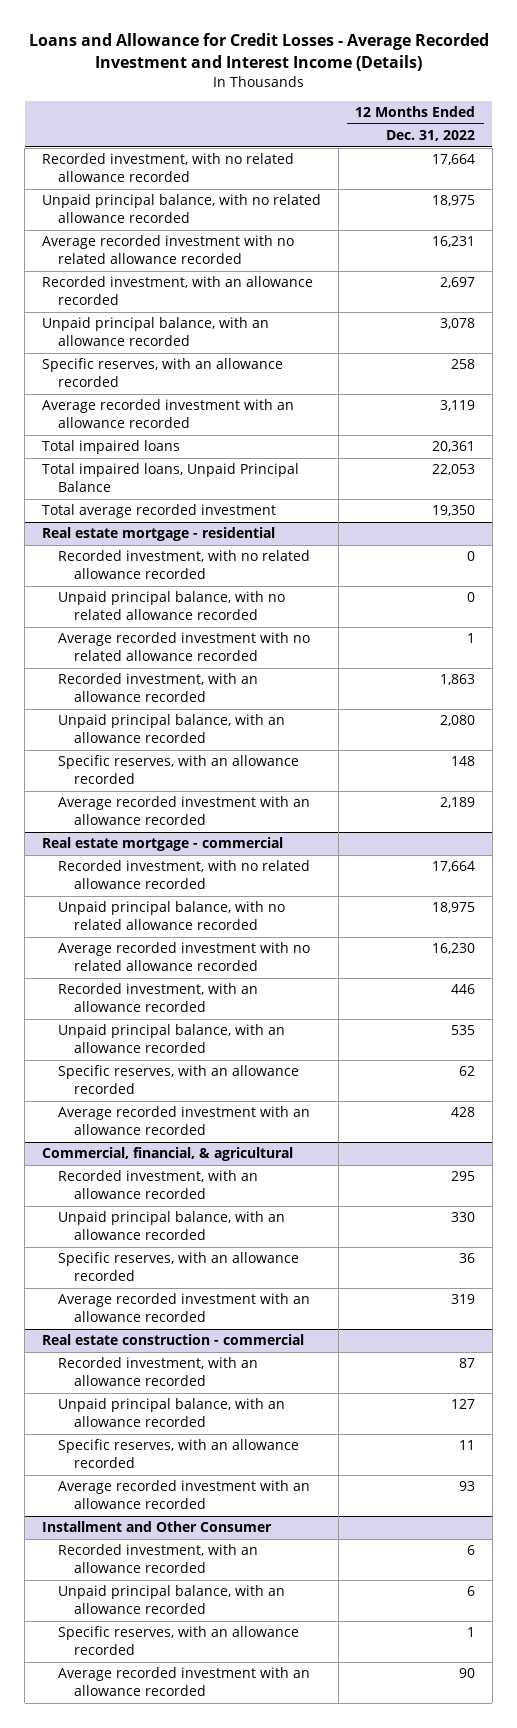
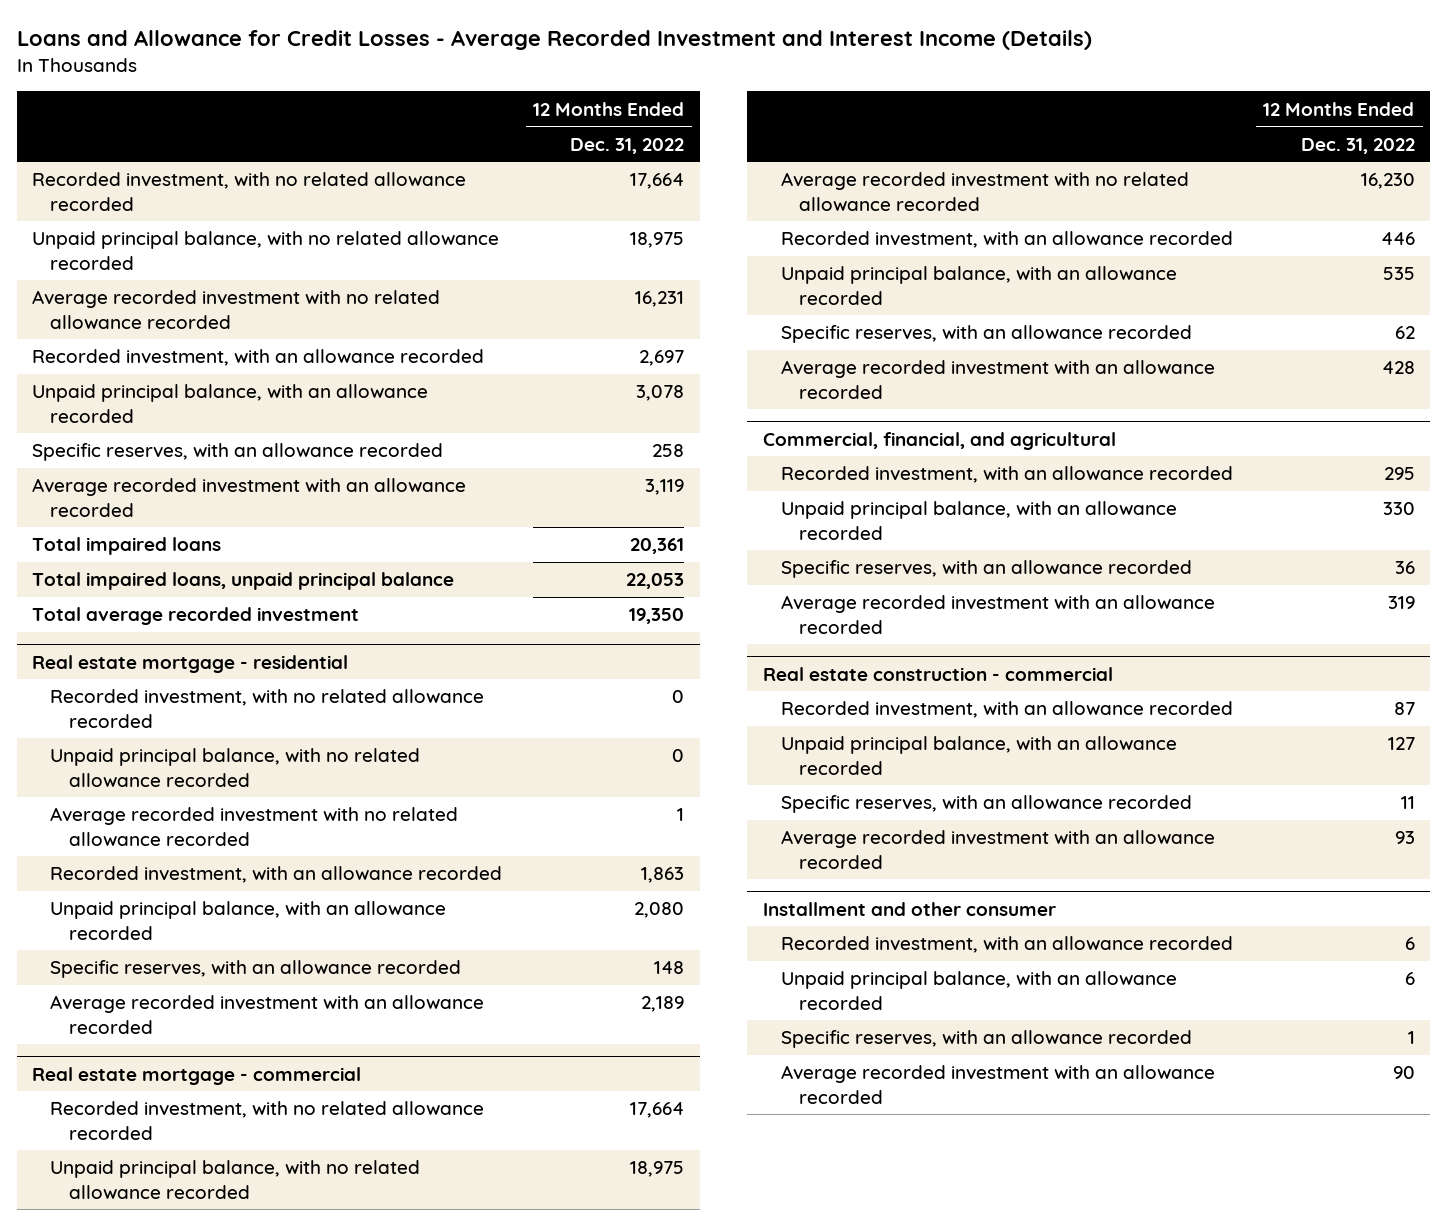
[41,463,299,493] Total impaired loans, Unpaid Principal Balance -> [32,572,455,591] Total impaired loans, unpaid principal balance
[41,1147,293,1162] Commercial, financial, & agricultural -> [762,431,1116,450] Commercial, financial, and agricultural
[41,1521,272,1533] Installment and Other Consumer -> [762,901,1056,916] Installment and other consumer

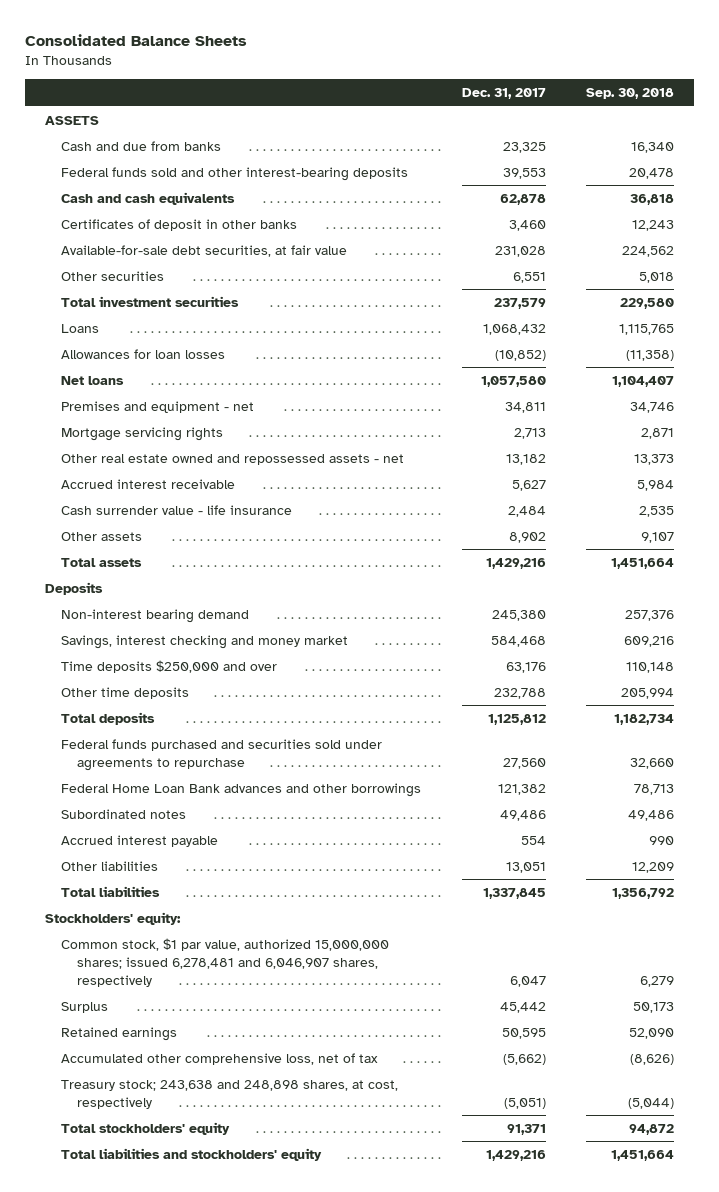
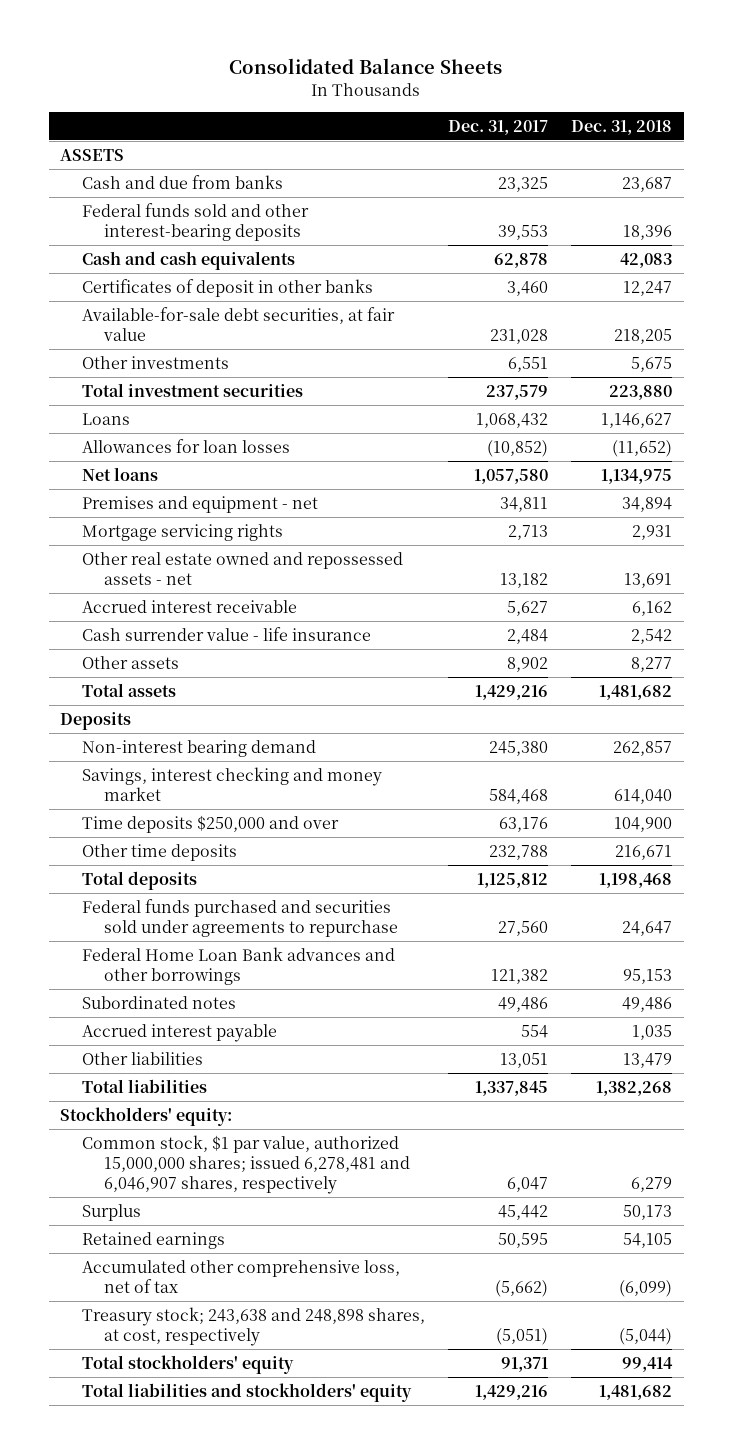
[586,88,675,100] Sep. 30, 2018 -> none
none -> [571,119,673,135] Dec. 31, 2018
[60,270,164,281] Other securities -> [81,355,229,369] Other investments

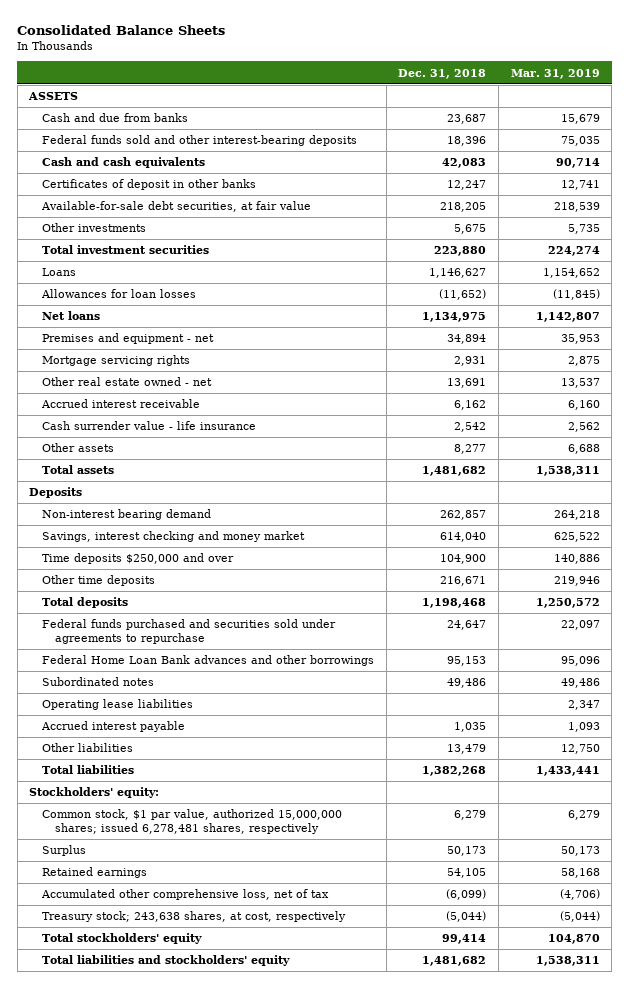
[448,119,549,135] Dec. 31, 2017 -> none
none -> [510,68,600,79] Mar. 31, 2019
[81,551,403,585] Other real estate owned and repossessed assets - net -> [42,377,213,387] Other real estate owned - net
none -> [42,699,194,711] Operating lease liabilities
[81,1134,410,1194] Common stock, $1 par value, authorized 15,000,000 shares; issued 6,278,481 and 6,046,907 shares, respectively -> [42,809,343,835] Common stock, $1 par value, authorized 15,000,000 shares; issued 6,278,481 shares, respectively
[81,1306,425,1346] Treasury stock; 243,638 and 248,898 shares, at cost, respectively -> [42,911,347,923] Treasury stock; 243,638 shares, at cost, respectively

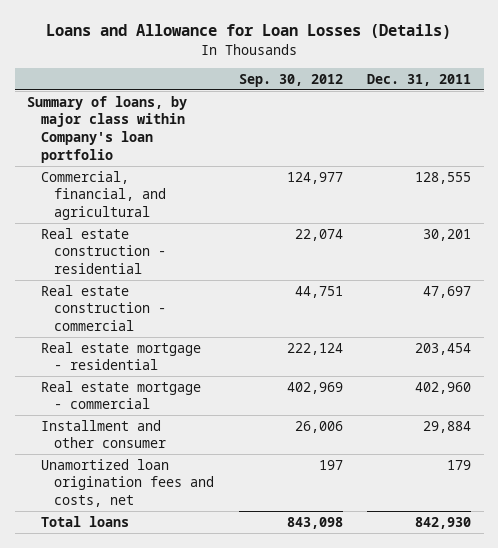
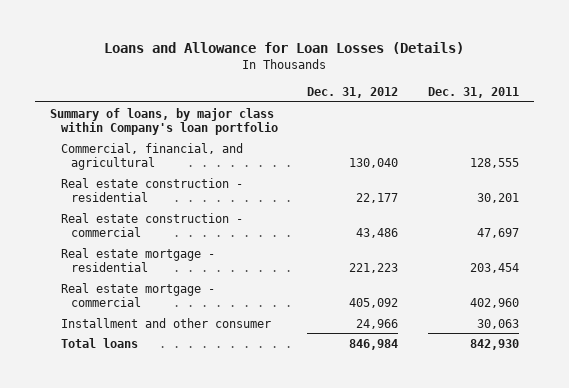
[238,73,343,87] Sep. 30, 2012 -> none
none -> [307,86,399,98] Dec. 31, 2012
[40,458,215,507] Unamortized loan origination fees and costs, net -> none
[423,420,472,433] 29,884 -> [477,318,520,329] 30,063

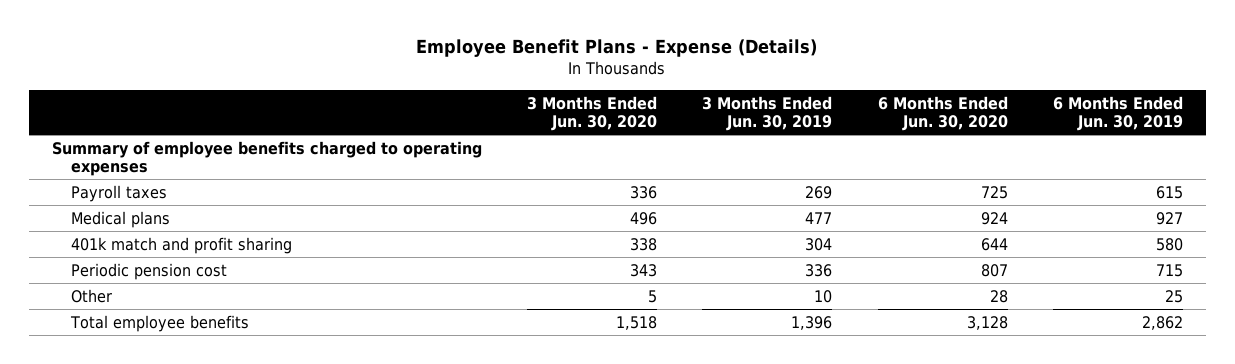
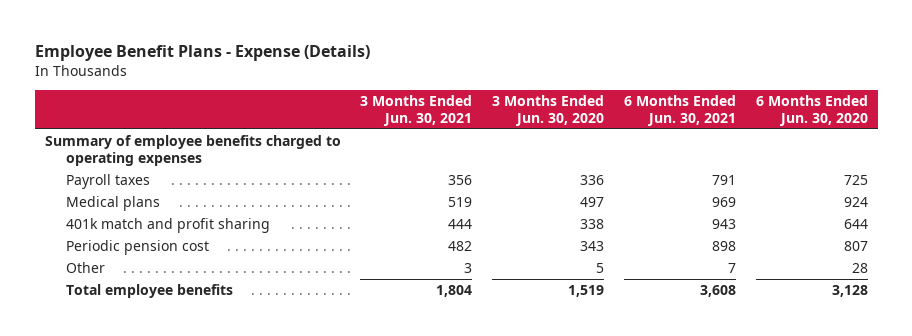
[702,95,833,131] 3 Months Ended Jun. 30, 2019 -> none
[1053,95,1184,131] 6 Months Ended Jun. 30, 2019 -> none
none -> [360,95,473,126] 3 Months Ended Jun. 30, 2021
none -> [623,95,736,126] 6 Months Ended Jun. 30, 2021
[630,211,658,225] 496 -> [580,197,605,208] 497
[616,315,658,330] 1,518 -> [568,285,605,298] 1,519

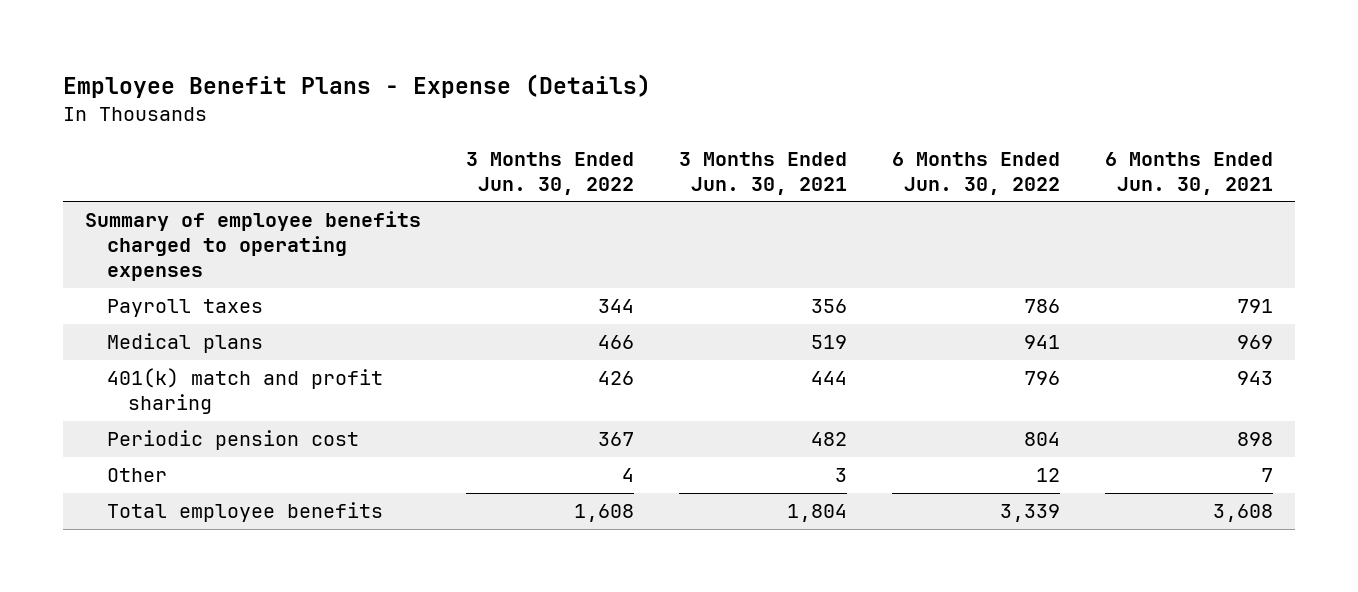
[492,95,605,126] 3 Months Ended Jun. 30, 2020 -> none
[755,95,868,126] 6 Months Ended Jun. 30, 2020 -> none
none -> [466,151,635,195] 3 Months Ended Jun. 30, 2022
none -> [891,151,1060,195] 6 Months Ended Jun. 30, 2022
[66,218,271,234] 401k match and profit sharing -> [106,368,383,415] 401(k) match and profit sharing

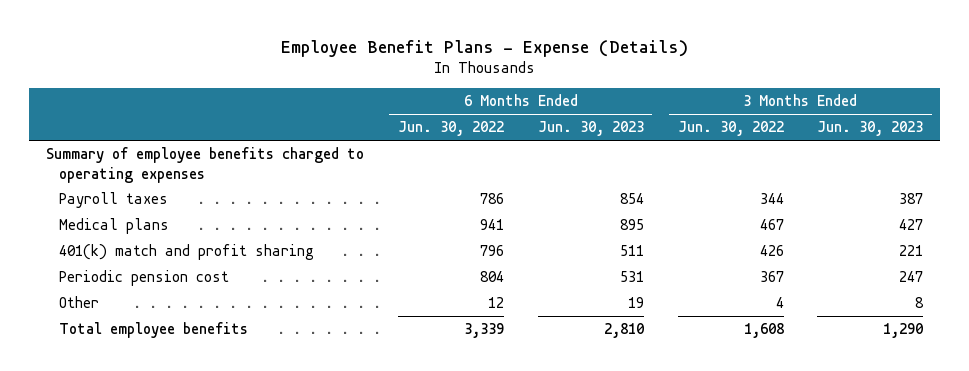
[679,151,848,195] 3 Months Ended Jun. 30, 2021 -> none
[1104,151,1273,195] 6 Months Ended Jun. 30, 2021 -> none
none -> [537,121,644,137] Jun. 30, 2023
none -> [817,121,924,137] Jun. 30, 2023
[598,335,635,350] 466 -> [759,219,784,231] 467

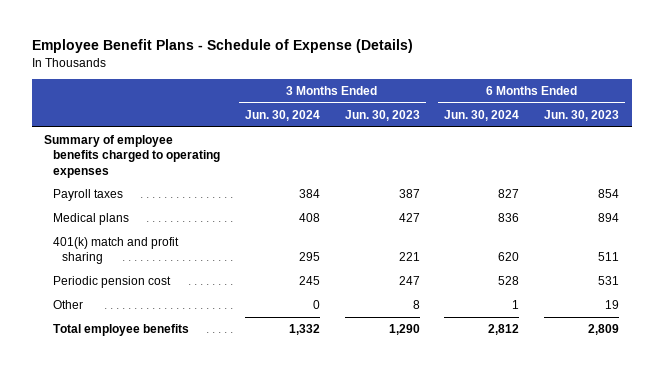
[280,39,688,57] Employee Benefit Plans - Expense (Details) -> [31,39,413,54] Employee Benefit Plans - Schedule of Expense (Details)
[397,121,504,137] Jun. 30, 2022 -> none
[677,121,784,137] Jun. 30, 2022 -> none
none -> [244,109,320,121] Jun. 30, 2024
none -> [444,109,520,121] Jun. 30, 2024
[619,219,644,231] 895 -> [598,213,620,223] 894
[603,323,644,339] 2,810 -> [588,324,620,336] 2,809

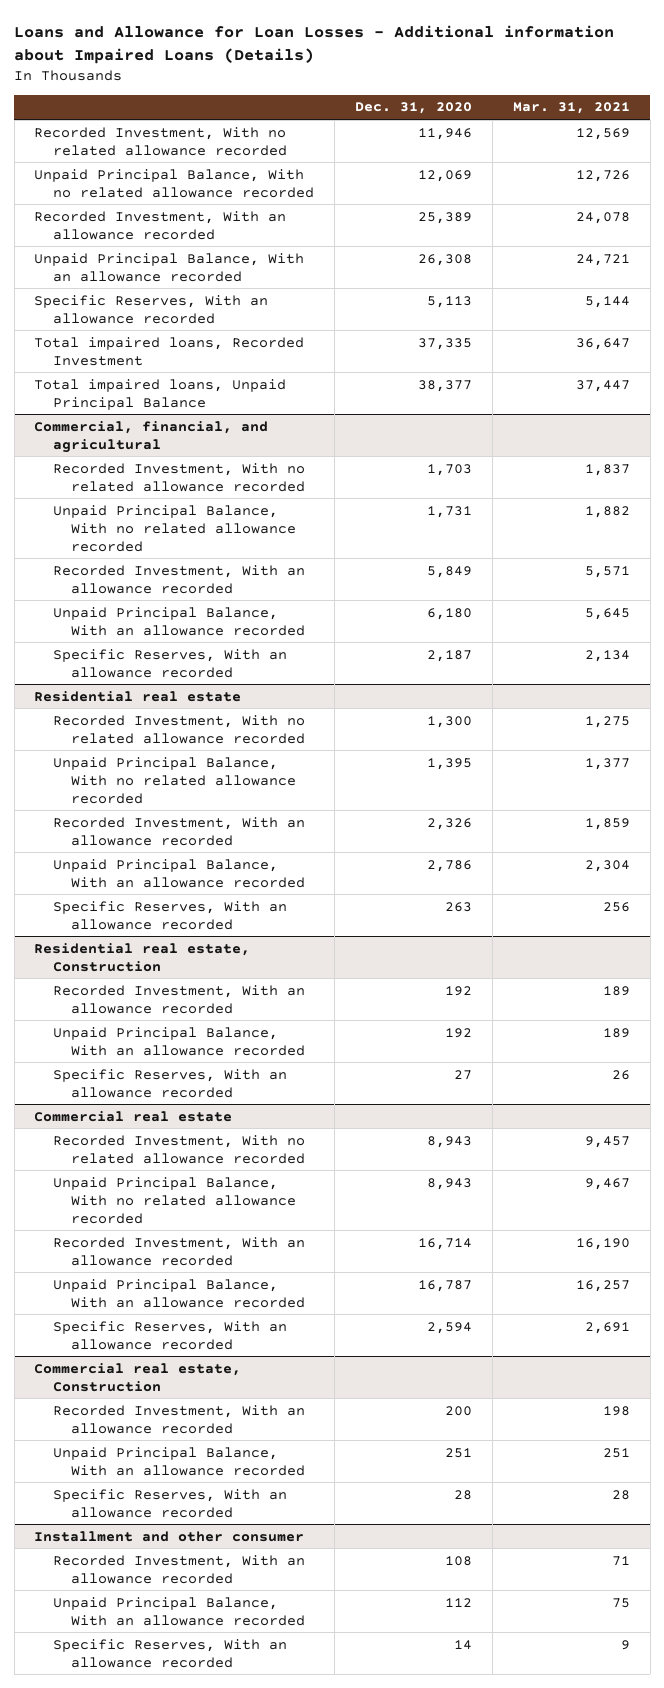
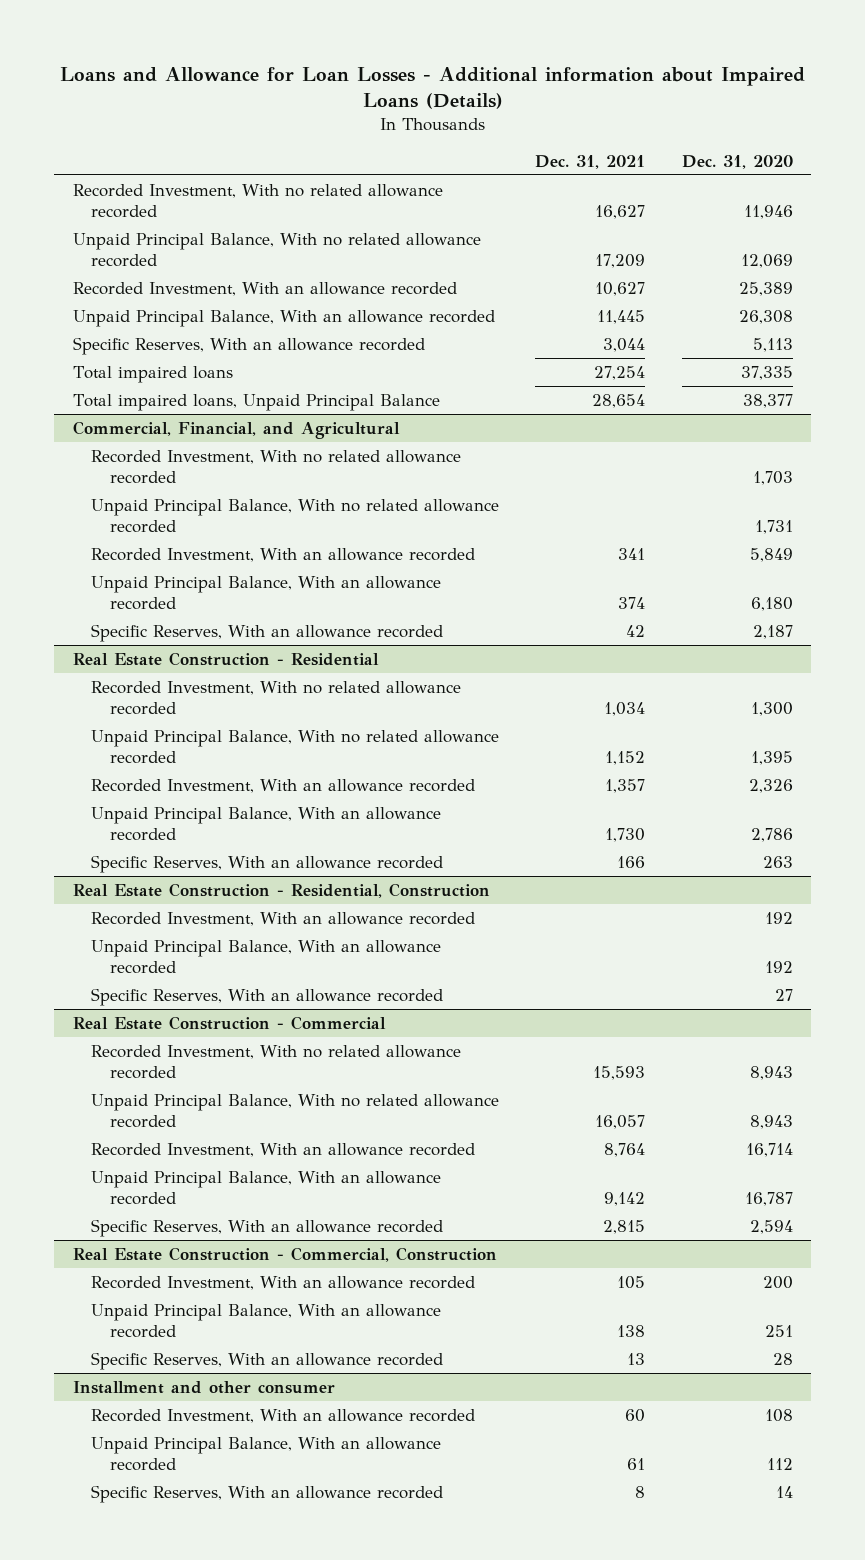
[512,102,630,115] Mar. 31, 2021 -> none
none -> [535,154,646,169] Dec. 31, 2021
[34,336,305,366] Total impaired loans, Recorded Investment -> [72,365,233,383] Total impaired loans
[34,420,269,453] Commercial, financial, and agricultural -> [72,420,400,439] Commercial, Financial, and Agricultural
[34,690,242,702] Residential real estate -> [72,651,379,666] Real Estate Construction - Residential
[34,942,251,972] Residential real estate, Construction -> [72,882,490,898] Real Estate Construction - Residential, Construction
[34,1110,233,1122] Commercial real estate -> [72,1015,386,1030] Real Estate Construction - Commercial
[34,1362,242,1392] Commercial real estate, Construction -> [72,1246,497,1262] Real Estate Construction - Commercial, Construction

